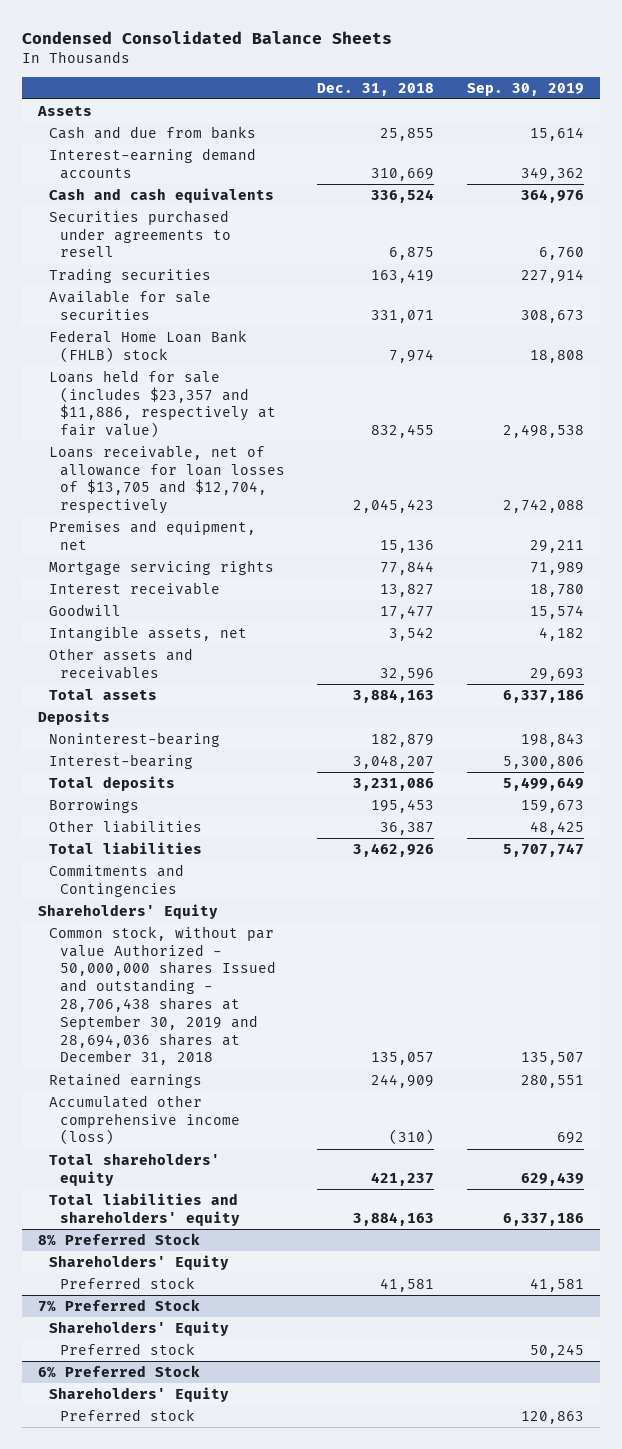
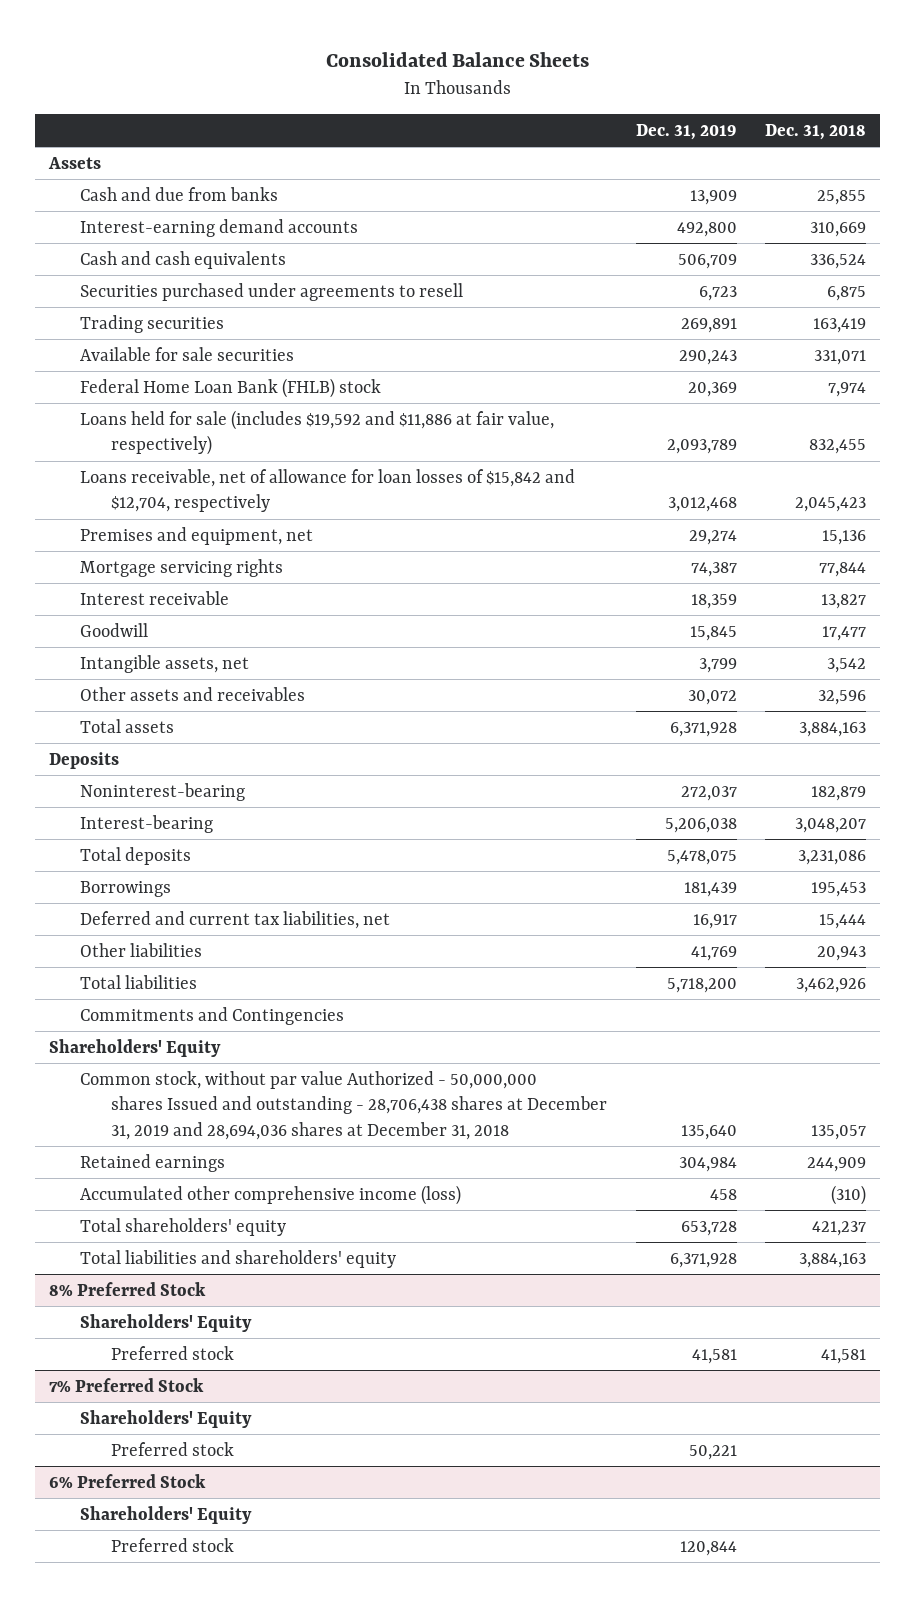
[22,30,393,44] Condensed Consolidated Balance Sheets -> [325,51,589,67] Consolidated Balance Sheets
[466,82,584,96] Sep. 30, 2019 -> none
none -> [635,123,737,140] Dec. 31, 2019
[49,369,276,439] Loans held for sale (includes $23,357 and $11,886, respectively at fair value) -> [80,409,555,456] Loans held for sale (includes $19,592 and $11,886 at fair value, respectively)
[49,444,285,515] Loans receivable, net of allowance for loan losses of $13,705 and $12,704, respectively -> [80,468,576,513] Loans receivable, net of allowance for loan losses of $15,842 and $12,704, respectively
none -> [80,910,391,929] Deferred and current tax liabilities, net
[380,821,435,835] 36,387 -> [817,945,867,961] 20,943
[49,925,276,1066] Common stock, without par value Authorized - 50,000,000 shares Issued and outstanding - 28,706,438 shares at September 30, 2019 and 28,694,036 shares at December 31, 2018 -> [80,1070,608,1140] Common stock, without par value Authorized - 50,000,000 shares Issued and outstanding - 28,706,438 shares at December 31, 2019 and 28,694,036 shares at December 31, 2018

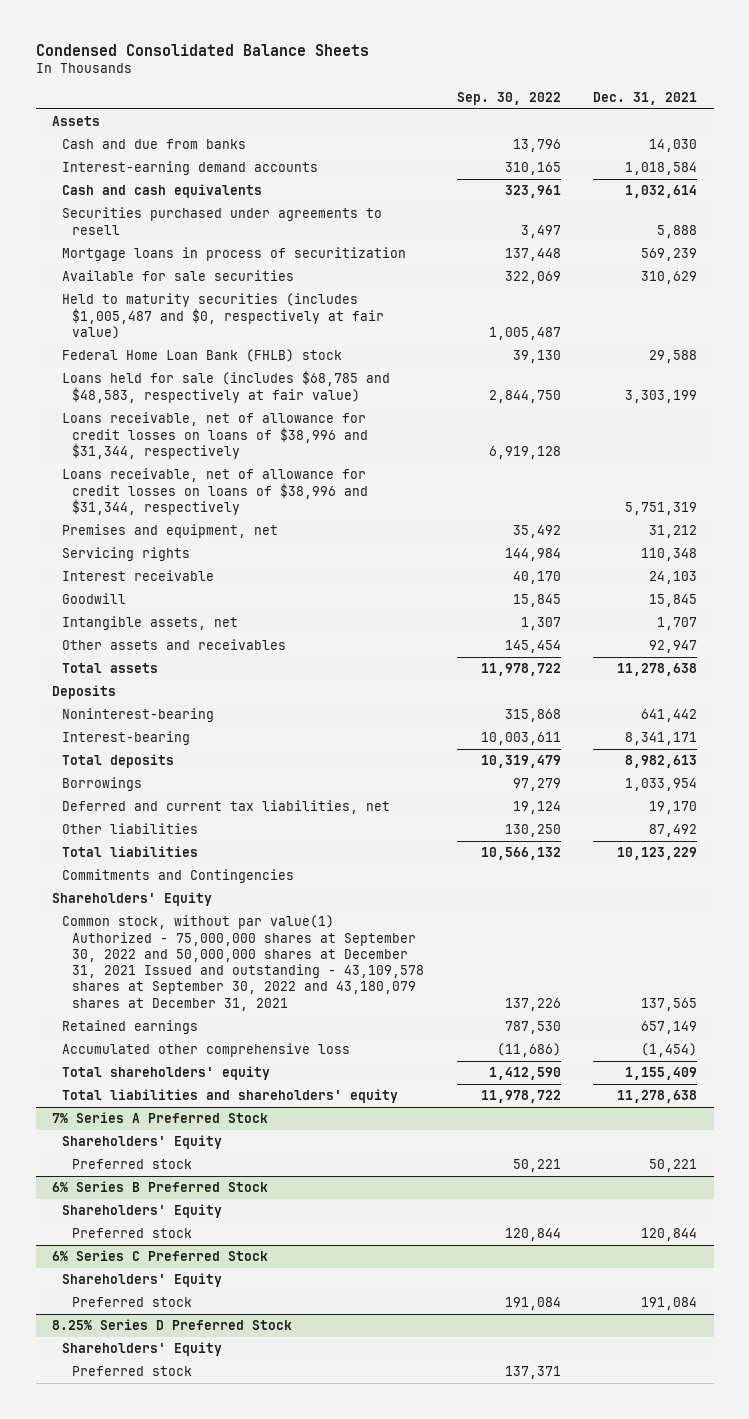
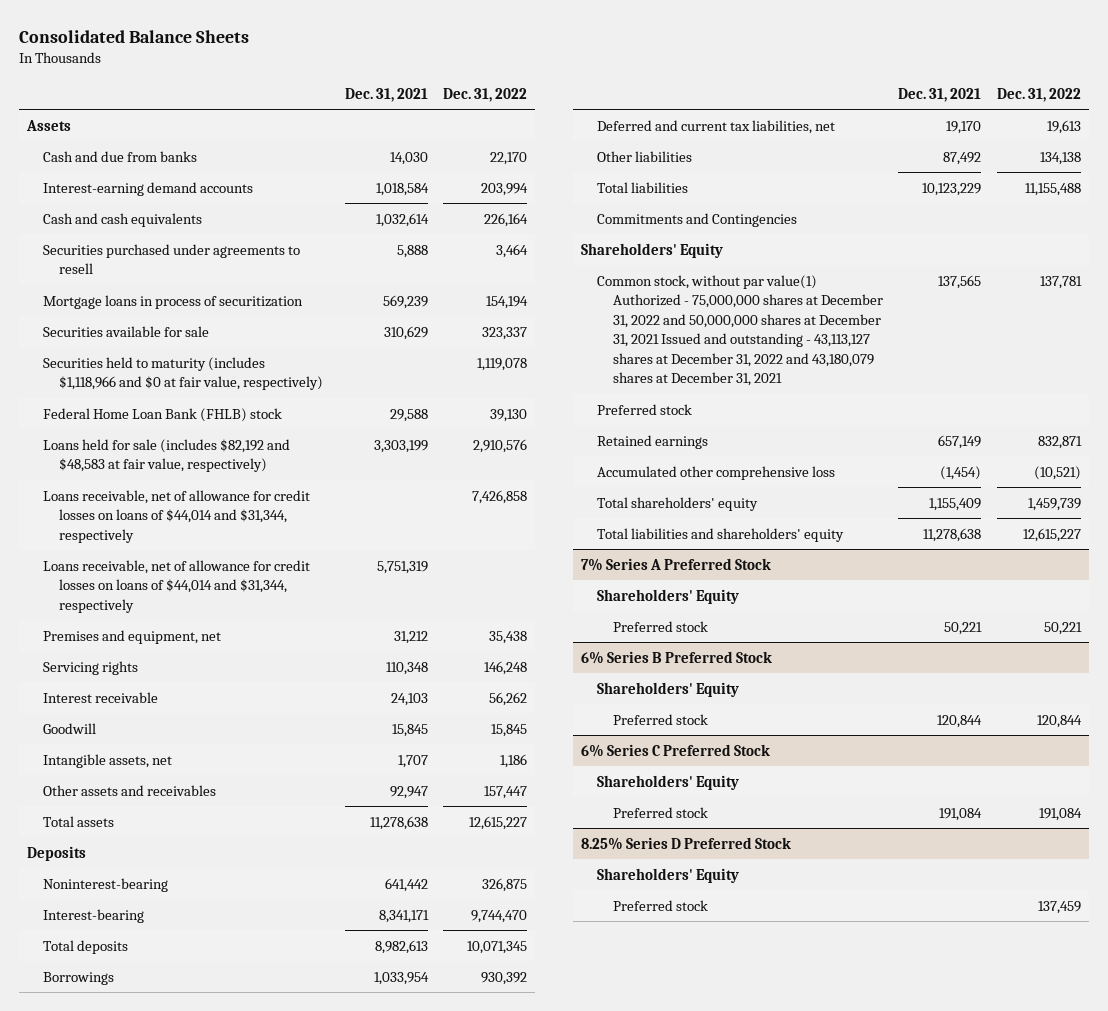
[35,43,369,56] Condensed Consolidated Balance Sheets -> [19,29,250,43] Consolidated Balance Sheets
[456,91,561,105] Sep. 30, 2022 -> none
none -> [443,87,528,102] Dec. 31, 2022
[62,270,295,282] Available for sale securities -> [42,325,209,337] Securities available for sale
[62,293,385,339] Held to maturity securities (includes $1,005,487 and $0, respectively at fair value) -> [42,356,324,391] Securities held to maturity (includes $1,118,966 and $0 at fair value, respectively)
[62,370,391,403] Loans held for sale (includes $68,785 and $48,583, respectively at fair value) -> [42,438,290,473] Loans held for sale (includes $82,192 and $48,583 at fair value, respectively)
[62,412,369,459] Loans receivable, net of allowance for credit losses on loans of $38,996 and $31,344, respectively -> [42,489,310,543] Loans receivable, net of allowance for credit losses on loans of $44,014 and $31,344, respectively
[62,468,369,515] Loans receivable, net of allowance for credit losses on loans of $38,996 and $31,344, respectively -> [42,559,310,613] Loans receivable, net of allowance for credit losses on loans of $44,014 and $31,344, respectively
[62,915,425,1011] Common stock, without par value(1) Authorized - 75,000,000 shares at September 30, 2022 and 50,000,000 shares at December 31, 2021 Issued and outstanding - 43,109,578 shares at September 30, 2022 and 43,180,079 shares at December 31, 2021 -> [596,274,883,387] Common stock, without par value(1) Authorized - 75,000,000 shares at December 31, 2022 and 50,000,000 shares at December 31, 2021 Issued and outstanding - 43,113,127 shares at December 31, 2022 and 43,180,079 shares at December 31, 2021
none -> [596,403,692,415] Preferred stock

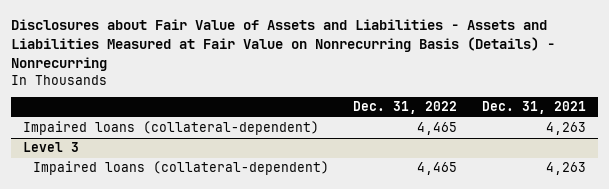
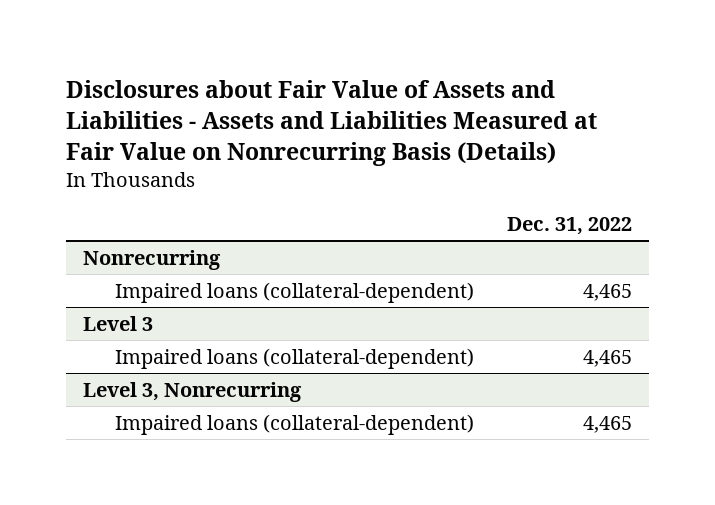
[10,18,555,72] Disclosures about Fair Value of Assets and Liabilities - Assets and Liabilities Measured at Fair Value on Nonrecurring Basis (Details) - Nonrecurring -> [66,79,598,167] Disclosures about Fair Value of Assets and Liabilities - Assets and Liabilities Measured at Fair Value on Nonrecurring Basis (Details)
[481,101,586,115] Dec. 31, 2021 -> none
none -> [82,249,221,270] Nonrecurring
none -> [82,381,302,402] Level 3, Nonrecurring
none -> [114,413,474,435] Impaired loans (collateral-dependent)

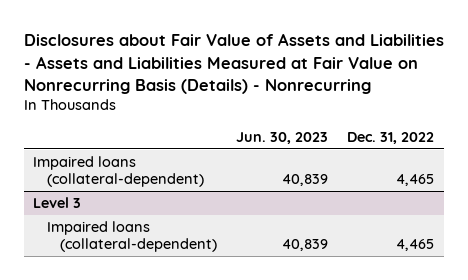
[66,79,598,167] Disclosures about Fair Value of Assets and Liabilities - Assets and Liabilities Measured at Fair Value on Nonrecurring Basis (Details) -> [23,33,444,94] Disclosures about Fair Value of Assets and Liabilities - Assets and Liabilities Measured at Fair Value on Nonrecurring Basis (Details) - Nonrecurring
none -> [236,131,329,144] Jun. 30, 2023
[82,249,221,270] Nonrecurring -> none
[82,381,302,402] Level 3, Nonrecurring -> none
[114,413,474,435] Impaired loans (collateral-dependent) -> none

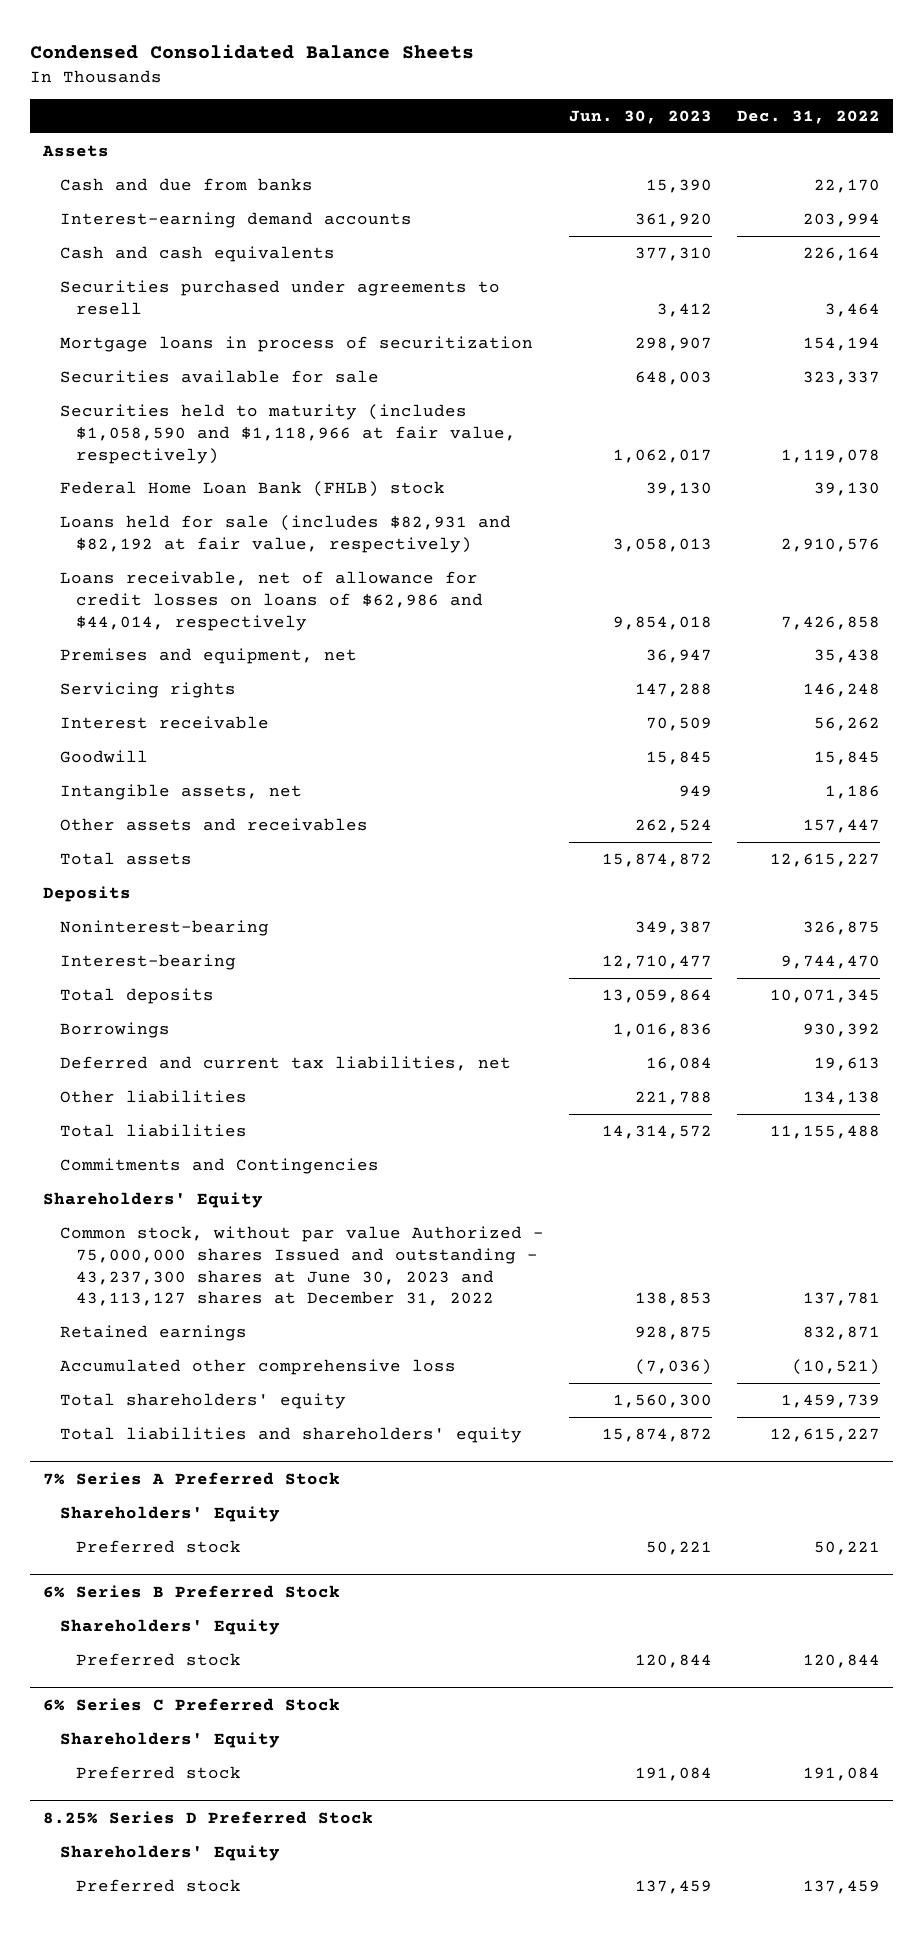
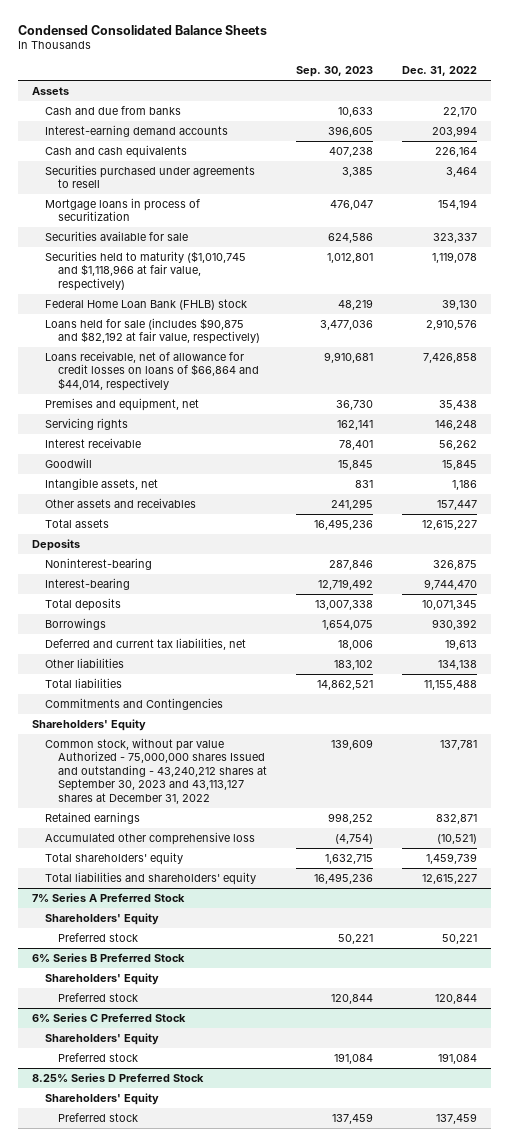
[568,110,712,125] Jun. 30, 2023 -> none
none -> [296,66,374,78] Sep. 30, 2023
[59,404,517,464] Securities held to maturity (includes $1,058,590 and $1,118,966 at fair value, respectively) -> [45,250,247,291] Securities held to maturity ($1,010,745 and $1,118,966 at fair value, respectively)
[59,515,511,553] Loans held for sale (includes $82,931 and $82,192 at fair value, respectively) -> [45,317,261,345] Loans held for sale (includes $90,875 and $82,192 at fair value, respectively)
[59,571,484,631] Loans receivable, net of allowance for credit losses on loans of $62,986 and $44,014, respectively -> [45,350,260,391] Loans receivable, net of allowance for credit losses on loans of $66,864 and $44,014, respectively
[59,1226,544,1307] Common stock, without par value Authorized - 75,000,000 shares Issued and outstanding - 43,237,300 shares at June 30, 2023 and 43,113,127 shares at December 31, 2022 -> [45,737,268,804] Common stock, without par value Authorized - 75,000,000 shares Issued and outstanding - 43,240,212 shares at September 30, 2023 and 43,113,127 shares at December 31, 2022

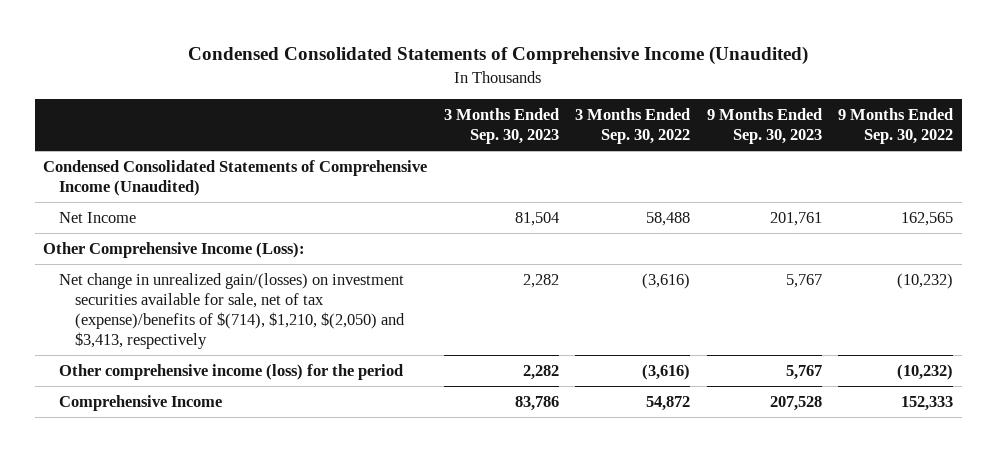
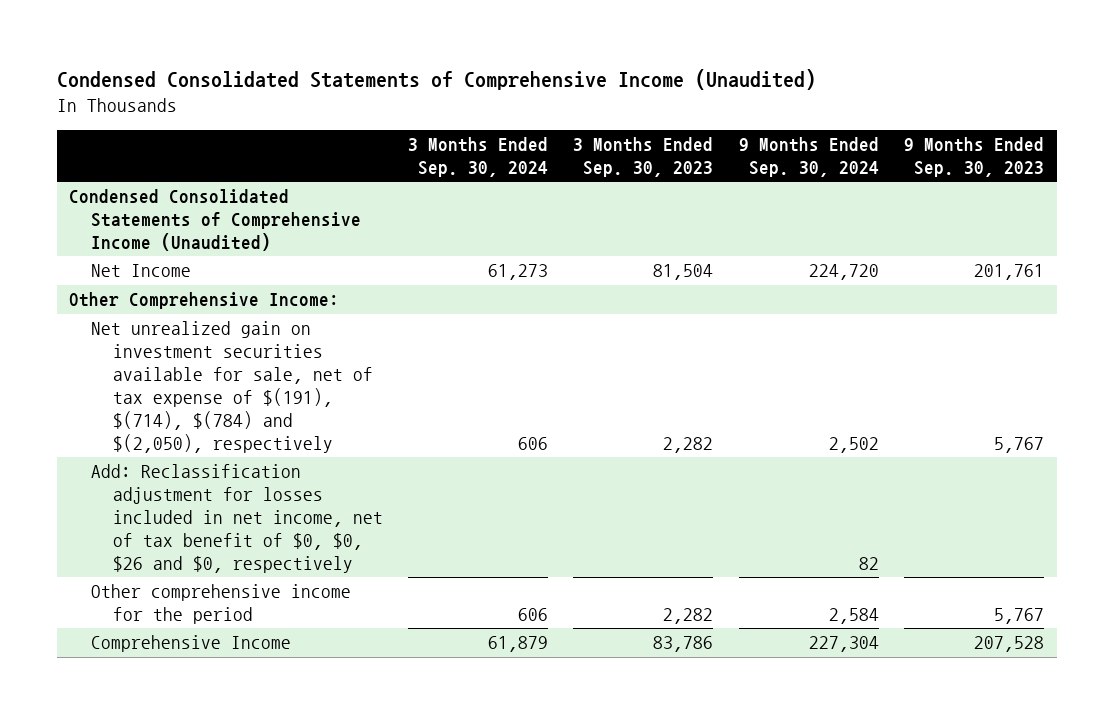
[575,107,691,144] 3 Months Ended Sep. 30, 2022 -> none
[838,107,954,144] 9 Months Ended Sep. 30, 2022 -> none
none -> [408,136,549,177] 3 Months Ended Sep. 30, 2024
none -> [738,136,879,177] 9 Months Ended Sep. 30, 2024
[43,241,306,258] Other Comprehensive Income (Loss): -> [69,292,340,310] Other Comprehensive Income:
[59,272,406,349] Net change in unrealized gain/(losses) on investment securities available for sale, net of tax (expense)/benefits of $(714), $1,210, $(2,050) and $3,413, respectively -> [91,321,373,453] Net unrealized gain on investment securities available for sale, net of tax expense of $(191), $(714), $(784) and $(2,050), respectively
none -> [91,464,383,573] Add: Reclassification adjustment for losses included in net income, net of tax benefit of $0, $0, $26 and $0, respectively
[59,363,404,380] Other comprehensive income (loss) for the period -> [91,584,352,625] Other comprehensive income for the period

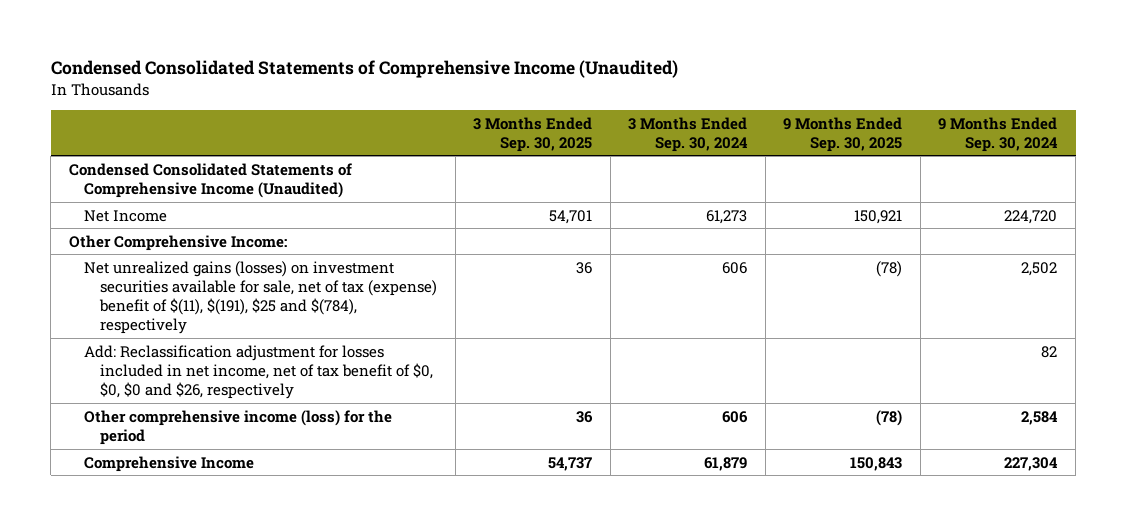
[573,136,714,177] 3 Months Ended Sep. 30, 2023 -> none
[903,136,1044,177] 9 Months Ended Sep. 30, 2023 -> none
none -> [473,116,593,152] 3 Months Ended Sep. 30, 2025
none -> [783,116,903,152] 9 Months Ended Sep. 30, 2025
[91,321,373,453] Net unrealized gain on investment securities available for sale, net of tax expense of $(191), $(714), $(784) and $(2,050), respectively -> [84,260,437,334] Net unrealized gains (losses) on investment securities available for sale, net of tax (expense) benefit of $(11), $(191), $25 and $(784), respectively
[91,464,383,573] Add: Reclassification adjustment for losses included in net income, net of tax benefit of $0, $0, $26 and $0, respectively -> [84,344,433,399] Add: Reclassification adjustment for losses included in net income, net of tax benefit of $0, $0, $0 and $26, respectively
[91,584,352,625] Other comprehensive income for the period -> [84,409,393,445] Other comprehensive income (loss) for the period

